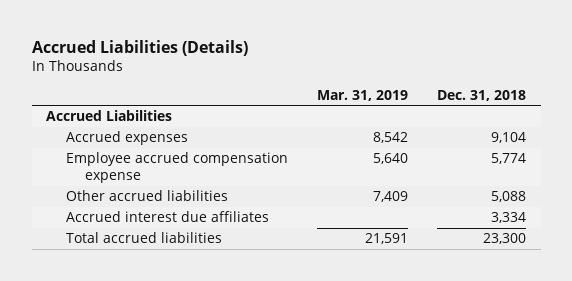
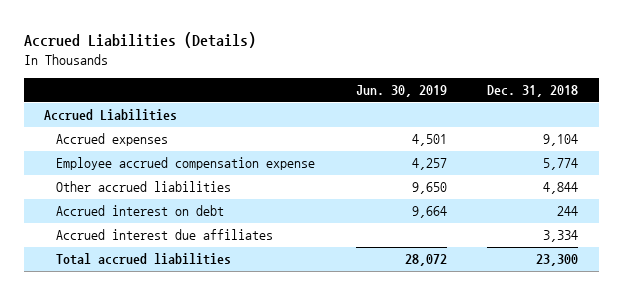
[316,89,408,101] Mar. 31, 2019 -> none
none -> [355,85,447,98] Jun. 30, 2019
[491,191,527,203] 5,088 -> [543,182,579,195] 4,844
none -> [56,205,225,217] Accrued interest on debt

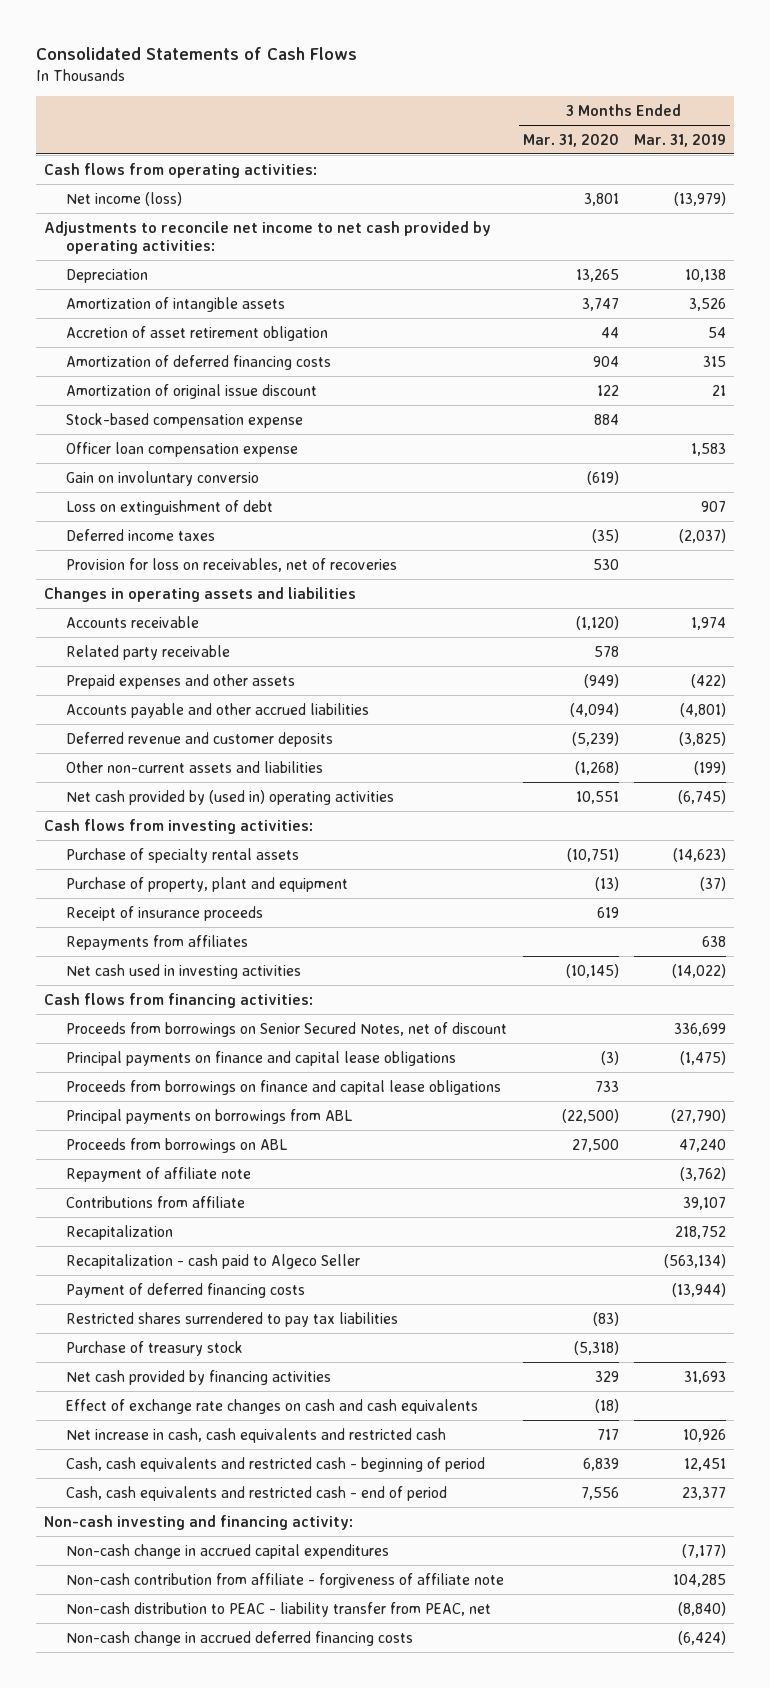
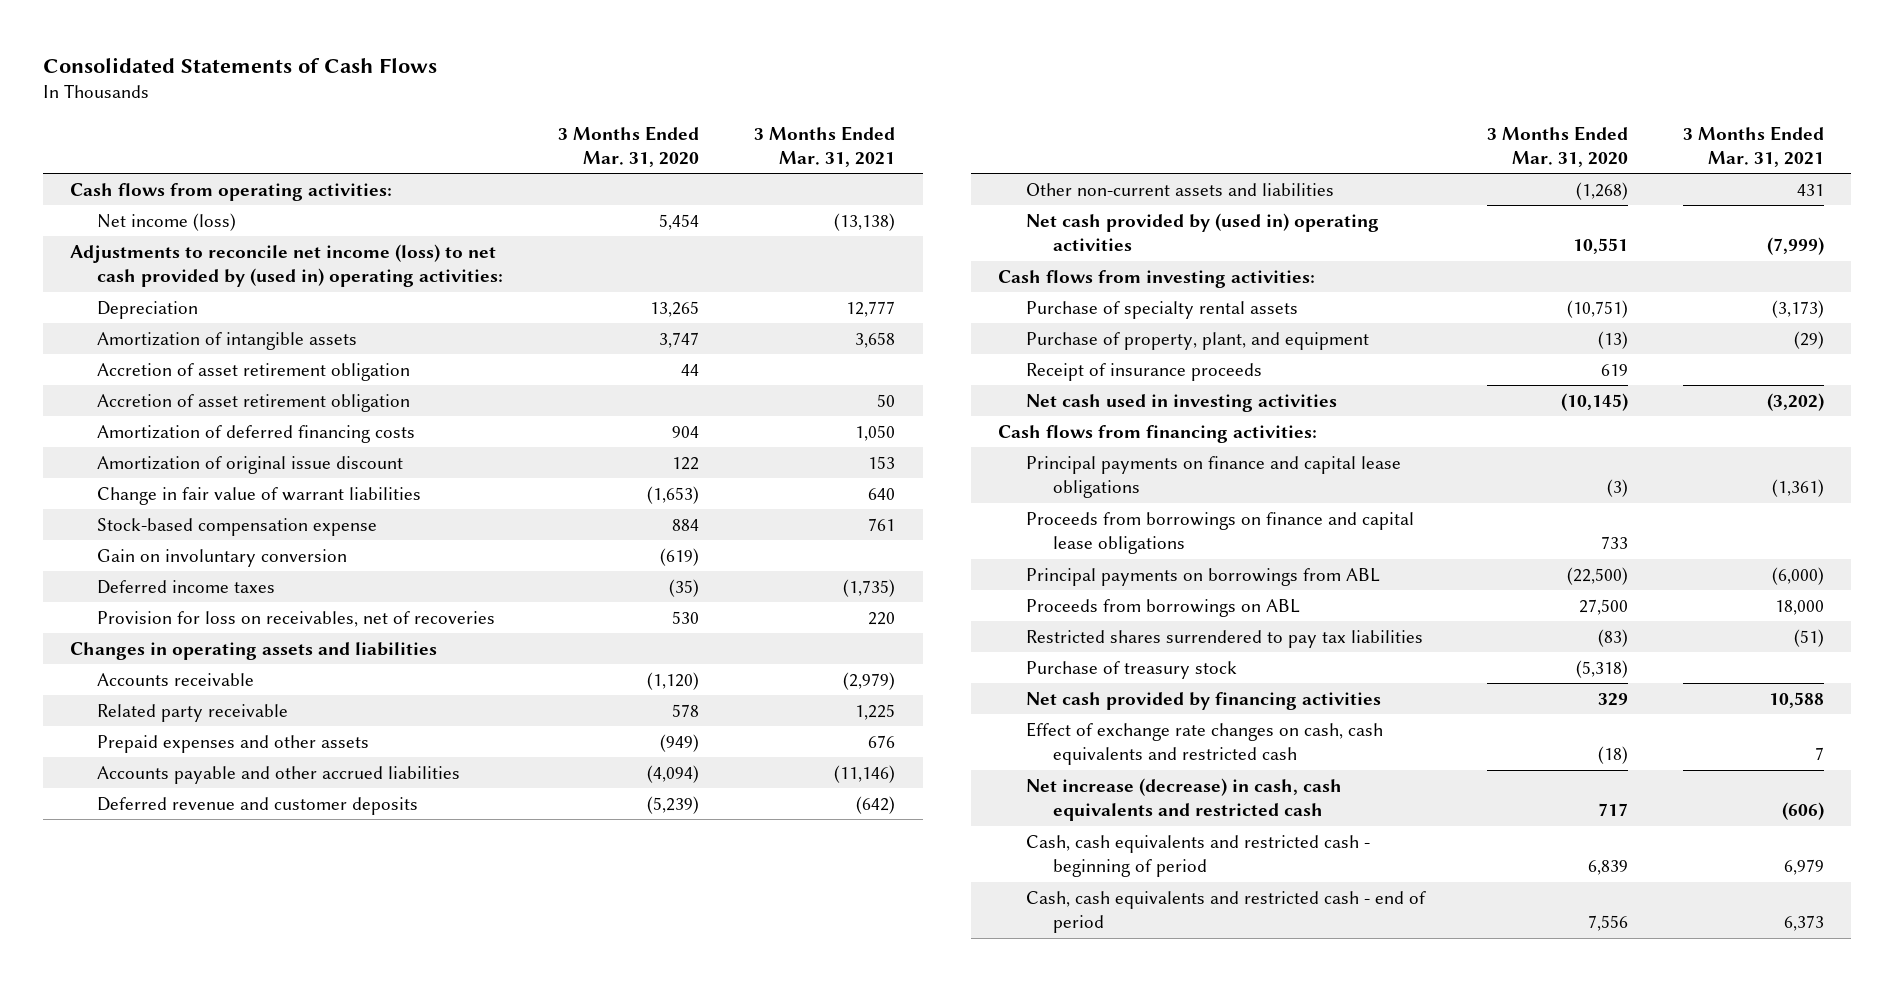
[633,133,726,147] Mar. 31, 2019 -> none
none -> [754,125,896,167] 3 Months Ended Mar. 31, 2021
[583,192,619,206] 3,801 -> [659,213,700,230] 5,454
[43,220,491,254] Adjustments to reconcile net income to net cash provided by operating activities: -> [70,243,504,288] Adjustments to reconcile net income (loss) to net cash provided by (used in) operating activities:
none -> [97,393,411,412] Accretion of asset retirement obligation
none -> [97,486,422,505] Change in fair value of warrant liabilities
[66,441,299,457] Officer loan compensation expense -> none
[66,499,274,515] Loss on extinguishment of debt -> none
[66,470,260,486] Gain on involuntary conversio -> [97,548,348,567] Gain on involuntary conversion
[66,876,349,892] Purchase of property, plant and equipment -> [1025,331,1369,350] Purchase of property, plant, and equipment
[66,934,249,950] Repayments from affiliates -> none
[66,1021,508,1037] Proceeds from borrowings on Senior Secured Notes, net of discount -> none
[66,1166,252,1182] Repayment of affiliate note -> none
[66,1195,246,1208] Contributions from affiliate -> none
[66,1224,174,1240] Recapitalization -> none
[66,1253,361,1269] Recapitalization - cash paid to Algeco Seller -> none
[66,1282,306,1298] Payment of deferred financing costs -> none
[66,1398,479,1414] Effect of exchange rate changes on cash and cash equivalents -> [1025,721,1383,766] Effect of exchange rate changes on cash, cash equivalents and restricted cash
[66,1427,447,1443] Net increase in cash, cash equivalents and restricted cash -> [1025,777,1342,822] Net increase (decrease) in cash, cash equivalents and restricted cash
[43,1514,353,1530] Non-cash investing and financing activity: -> none
[66,1543,390,1559] Non-cash change in accrued capital expenditures -> none
[66,1572,505,1588] Non-cash contribution from affiliate - forgiveness of affiliate note -> none
[66,1601,492,1617] Non-cash distribution to PEAC - liability transfer from PEAC, net -> none
[66,1630,414,1646] Non-cash change in accrued deferred financing costs -> none

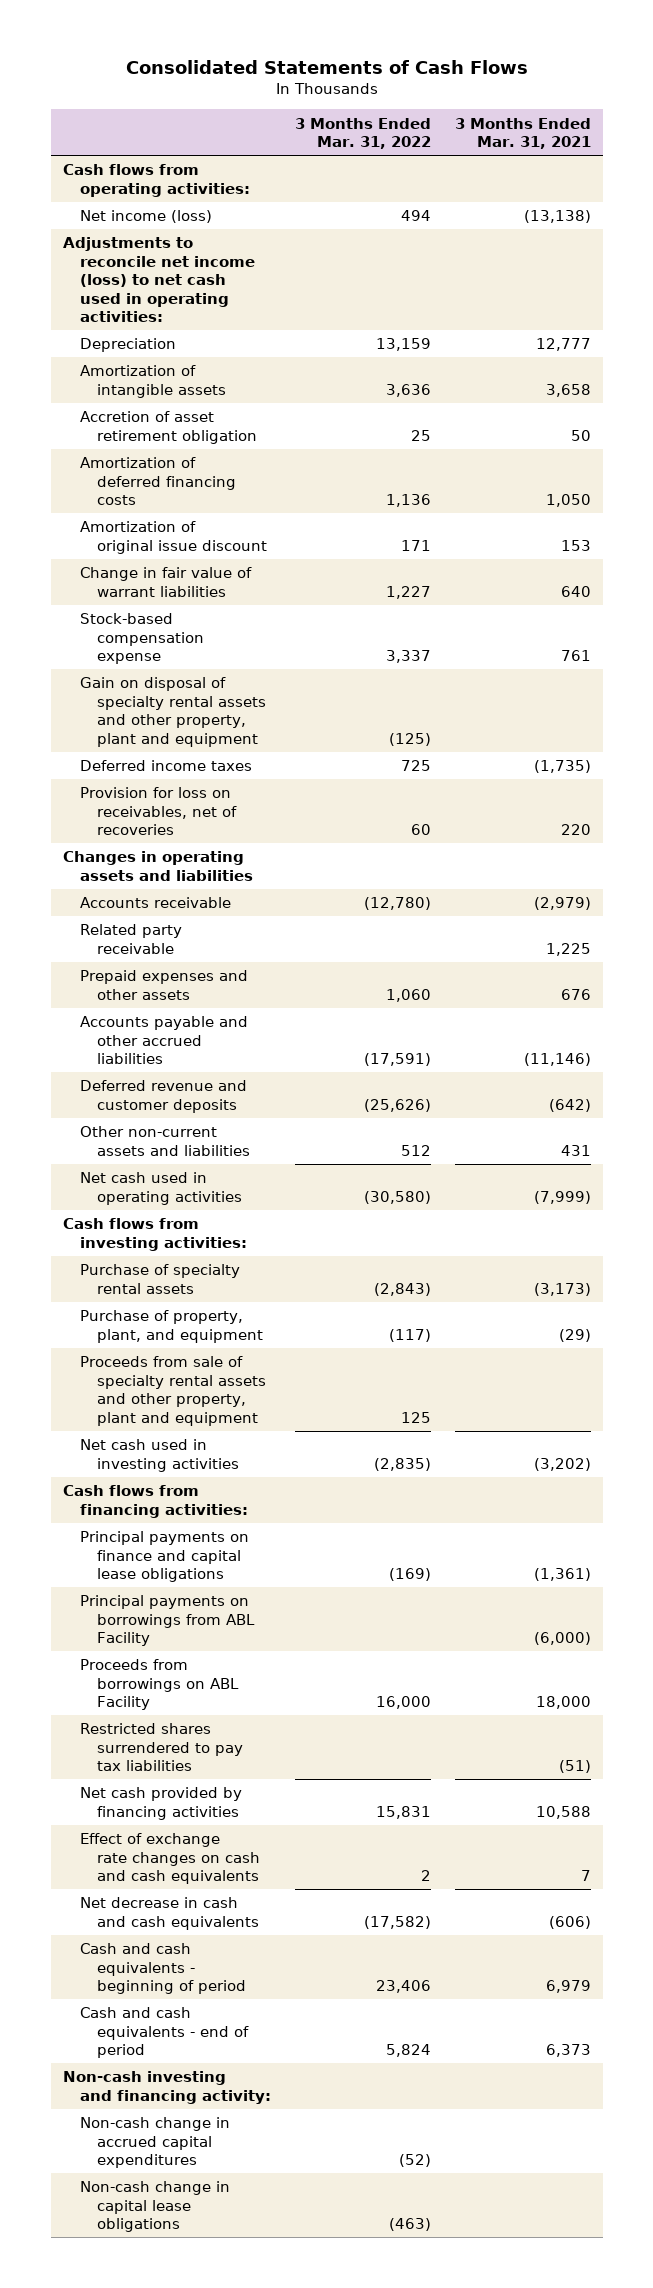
[558,125,700,167] 3 Months Ended Mar. 31, 2020 -> none
none -> [294,117,431,150] 3 Months Ended Mar. 31, 2022
[70,243,504,288] Adjustments to reconcile net income (loss) to net cash provided by (used in) operating activities: -> [62,237,255,323] Adjustments to reconcile net income (loss) to net cash used in operating activities:
[97,362,411,381] Accretion of asset retirement obligation -> none
[97,548,348,567] Gain on involuntary conversion -> none
none -> [79,677,266,747] Gain on disposal of specialty rental assets and other property, plant and equipment
[1025,212,1379,252] Net cash provided by (used in) operating activities -> [79,1172,242,1205] Net cash used in operating activities
[1025,362,1262,381] Receipt of insurance proceeds -> none
none -> [79,1356,266,1426] Proceeds from sale of specialty rental assets and other property, plant and equipment
[1025,511,1414,555] Proceeds from borrowings on finance and capital lease obligations -> none
[1025,567,1380,586] Principal payments on borrowings from ABL -> [79,1595,255,1647] Principal payments on borrowings from ABL Facility
[1025,598,1300,617] Proceeds from borrowings on ABL -> [79,1659,239,1711] Proceeds from borrowings on ABL Facility
[1025,660,1237,679] Purchase of treasury stock -> none
[1025,721,1383,766] Effect of exchange rate changes on cash, cash equivalents and restricted cash -> [79,1833,260,1885] Effect of exchange rate changes on cash and cash equivalents
[1025,777,1342,822] Net increase (decrease) in cash, cash equivalents and restricted cash -> [79,1897,259,1930] Net decrease in cash and cash equivalents
[1025,834,1370,878] Cash, cash equivalents and restricted cash - beginning of period -> [79,1943,246,1995] Cash and cash equivalents - beginning of period
[1025,890,1426,934] Cash, cash equivalents and restricted cash - end of period -> [79,2007,249,2059] Cash and cash equivalents - end of period
none -> [62,2071,271,2104] Non-cash investing and financing activity:
none -> [79,2117,230,2169] Non-cash change in accrued capital expenditures
none -> [79,2181,230,2233] Non-cash change in capital lease obligations

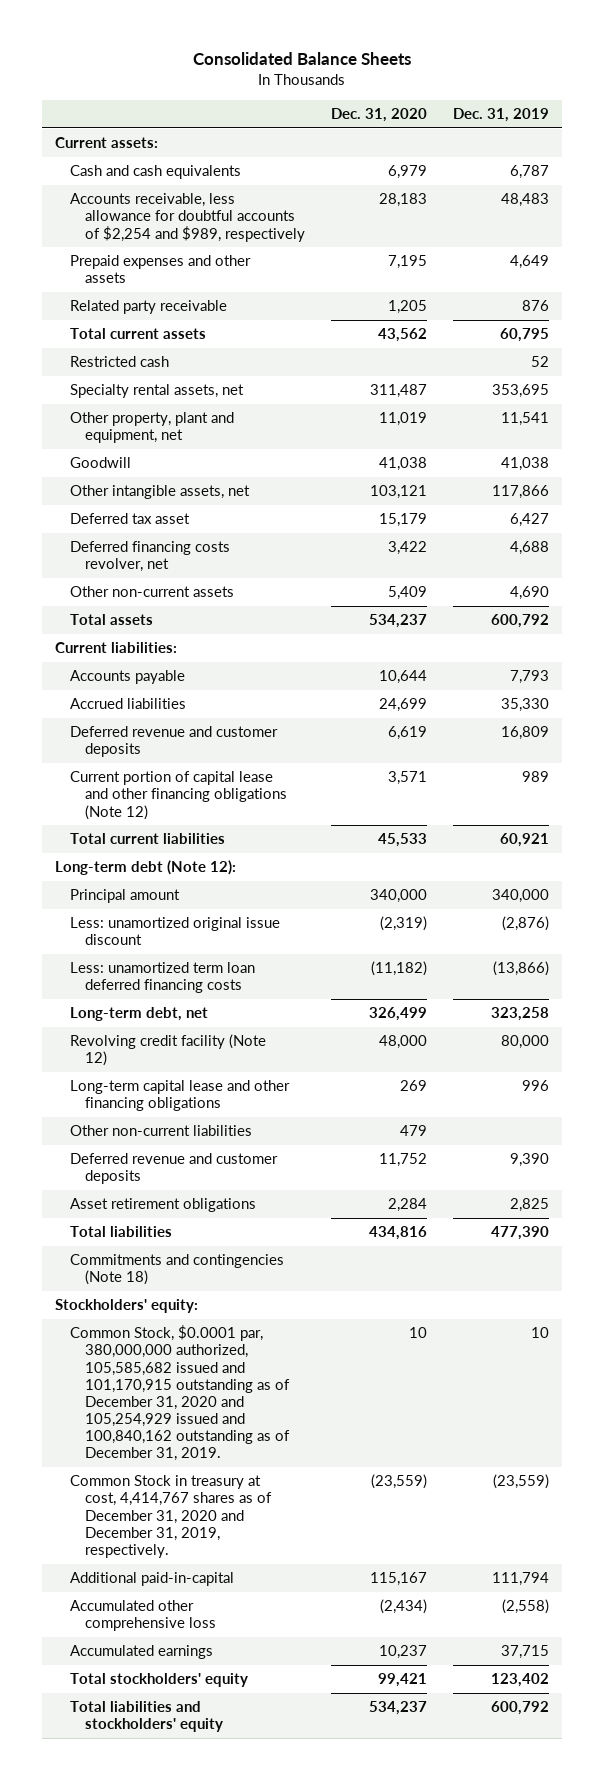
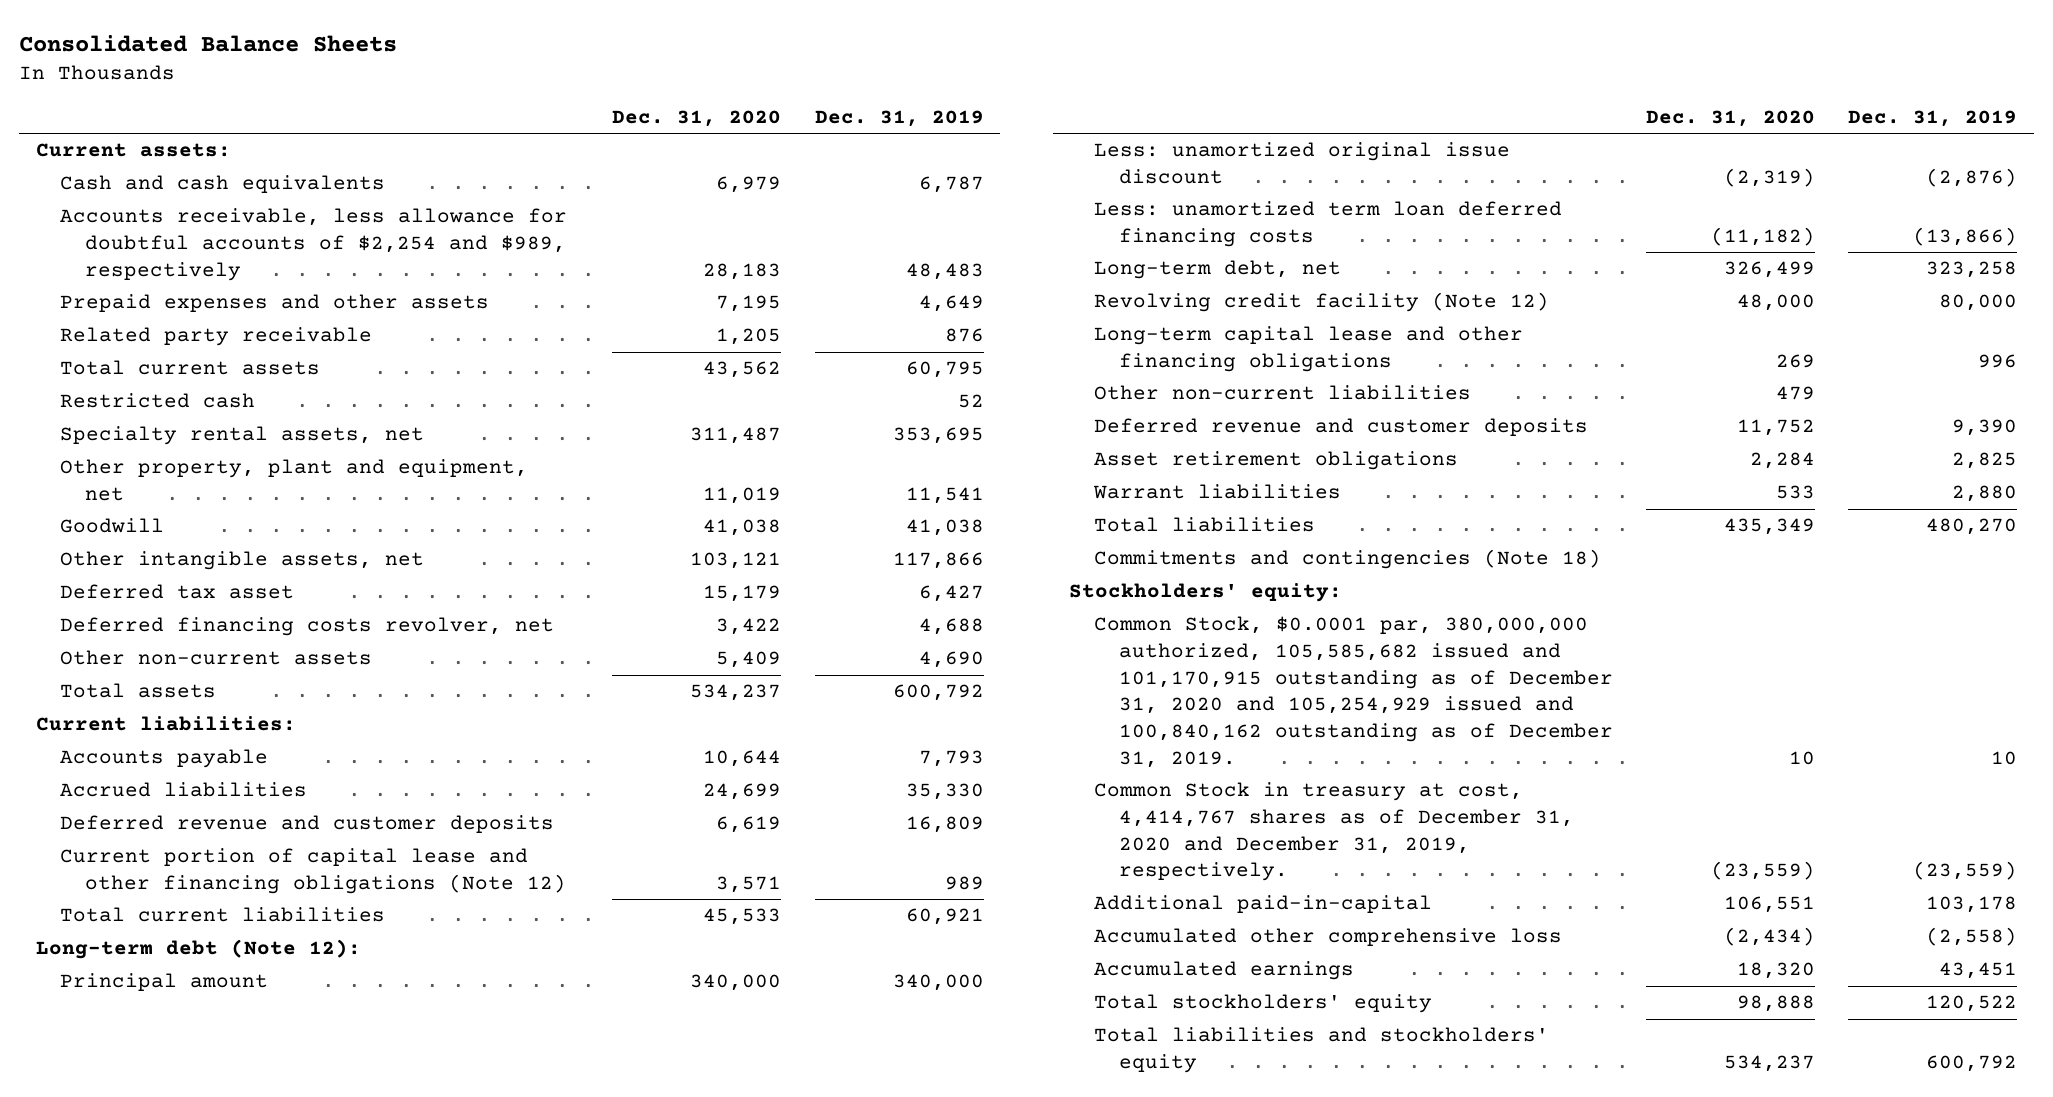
none -> [1092,484,1341,500] Warrant liabilities
[368,1226,427,1241] 434,816 -> [1723,518,1815,536] 435,349
[491,1226,550,1241] 477,390 -> [1926,518,2018,536] 480,270
[369,1572,427,1587] 115,167 -> [1723,896,1815,914] 106,551
[492,1572,550,1587] 111,794 -> [1926,896,2018,914] 103,178
[378,1645,427,1660] 10,237 -> [1736,962,1815,980] 18,320
[501,1645,550,1660] 37,715 -> [1939,962,2018,980] 43,451
[377,1673,427,1688] 99,421 -> [1736,995,1815,1013] 98,888
[491,1673,550,1688] 123,402 -> [1926,995,2018,1013] 120,522

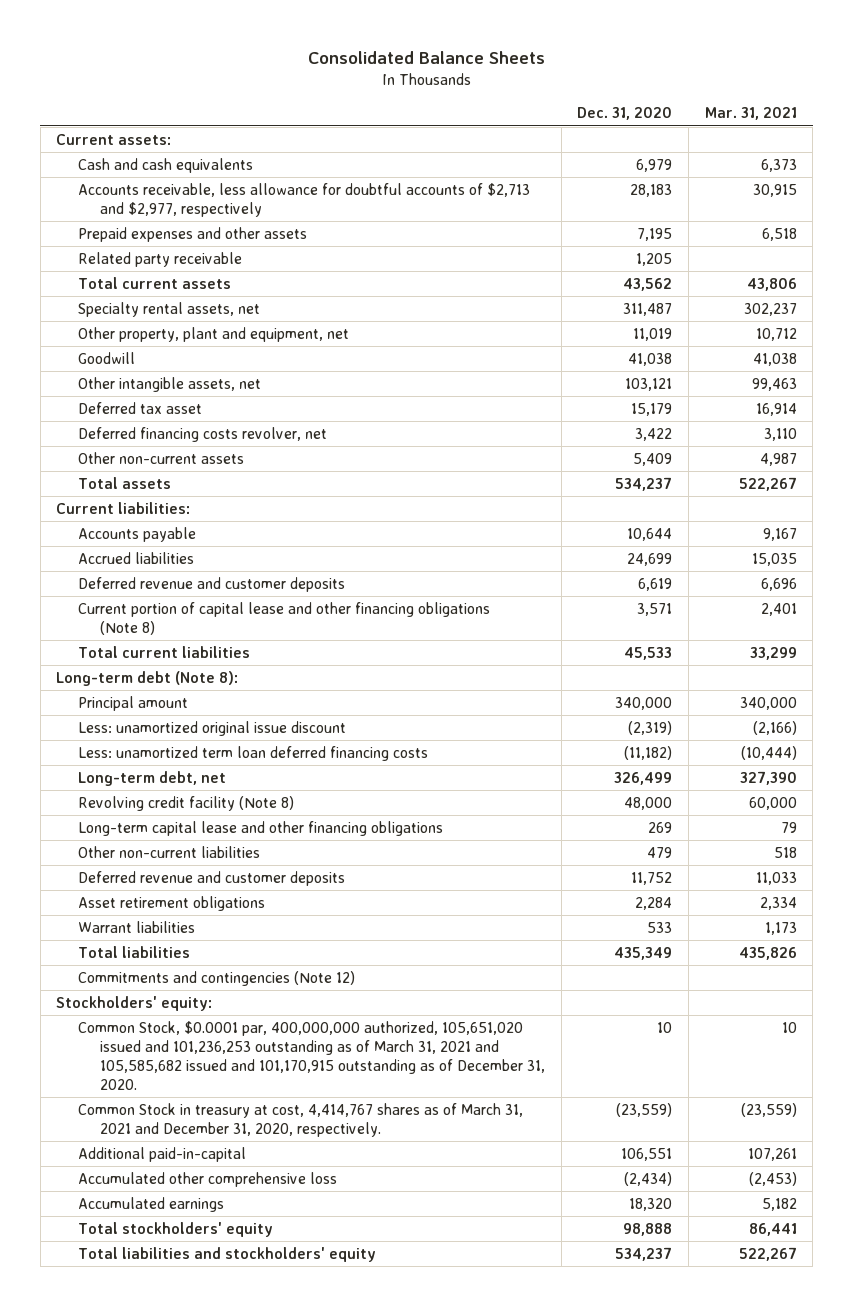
[814,109,984,127] Dec. 31, 2019 -> none
none -> [704,107,797,121] Mar. 31, 2021
[60,208,568,281] Accounts receivable, less allowance for doubtful accounts of $2,254 and $989, respectively -> [78,182,531,217] Accounts receivable, less allowance for doubtful accounts of $2,713 and $2,977, respectively
[60,393,256,409] Restricted cash -> none
[60,848,566,895] Current portion of capital lease and other financing obligations (Note 12) -> [78,601,491,635] Current portion of capital lease and other financing obligations (Note 8)
[35,939,361,960] Long-term debt (Note 12): -> [56,670,239,686] Long-term debt (Note 8):
[1093,292,1549,313] Revolving credit facility (Note 12) -> [78,795,295,811] Revolving credit facility (Note 8)
[1093,549,1601,570] Commitments and contingencies (Note 18) -> [78,970,356,986] Commitments and contingencies (Note 12)
[1093,616,1613,768] Common Stock, $0.0001 par, 380,000,000 authorized, 105,585,682 issued and 101,170,915 outstanding as of December 31, 2020 and 105,254,929 issued and 100,840,162 outstanding as of December 31, 2019. -> [78,1020,546,1090] Common Stock, $0.0001 par, 400,000,000 authorized, 105,651,020 issued and 101,236,253 outstanding as of March 31, 2021 and 105,585,682 issued and 101,170,915 outstanding as of December 31, 2020.
[1093,782,1574,882] Common Stock in treasury at cost, 4,414,767 shares as of December 31, 2020 and December 31, 2019, respectively. -> [78,1102,524,1137] Common Stock in treasury at cost, 4,414,767 shares as of March 31, 2021 and December 31, 2020, respectively.

